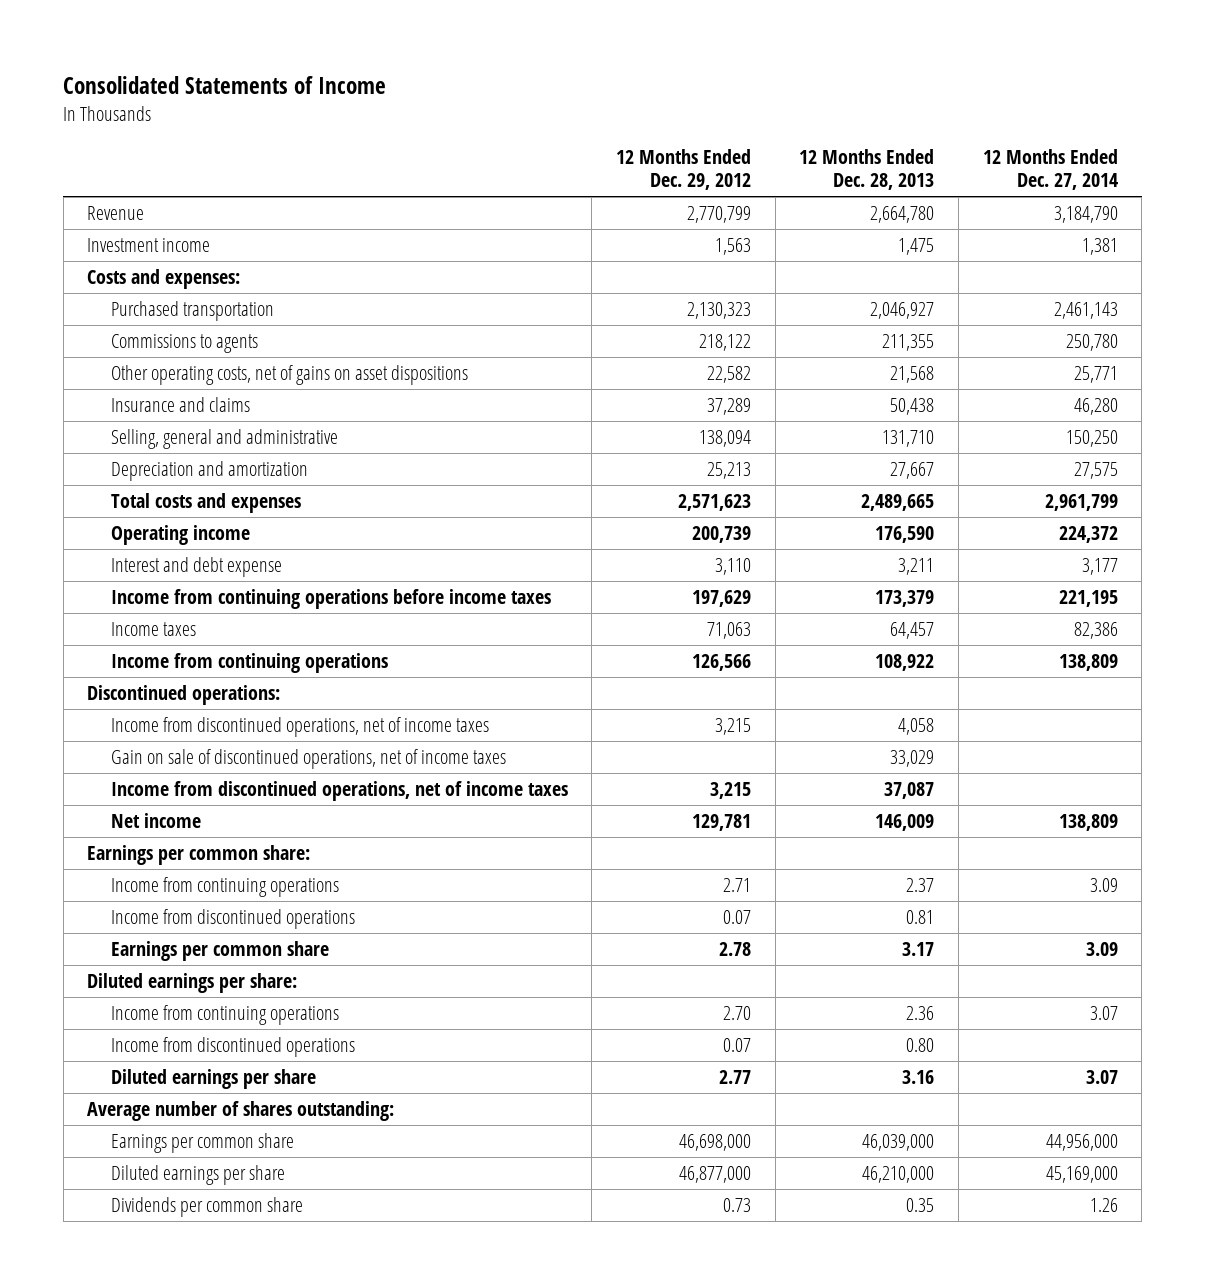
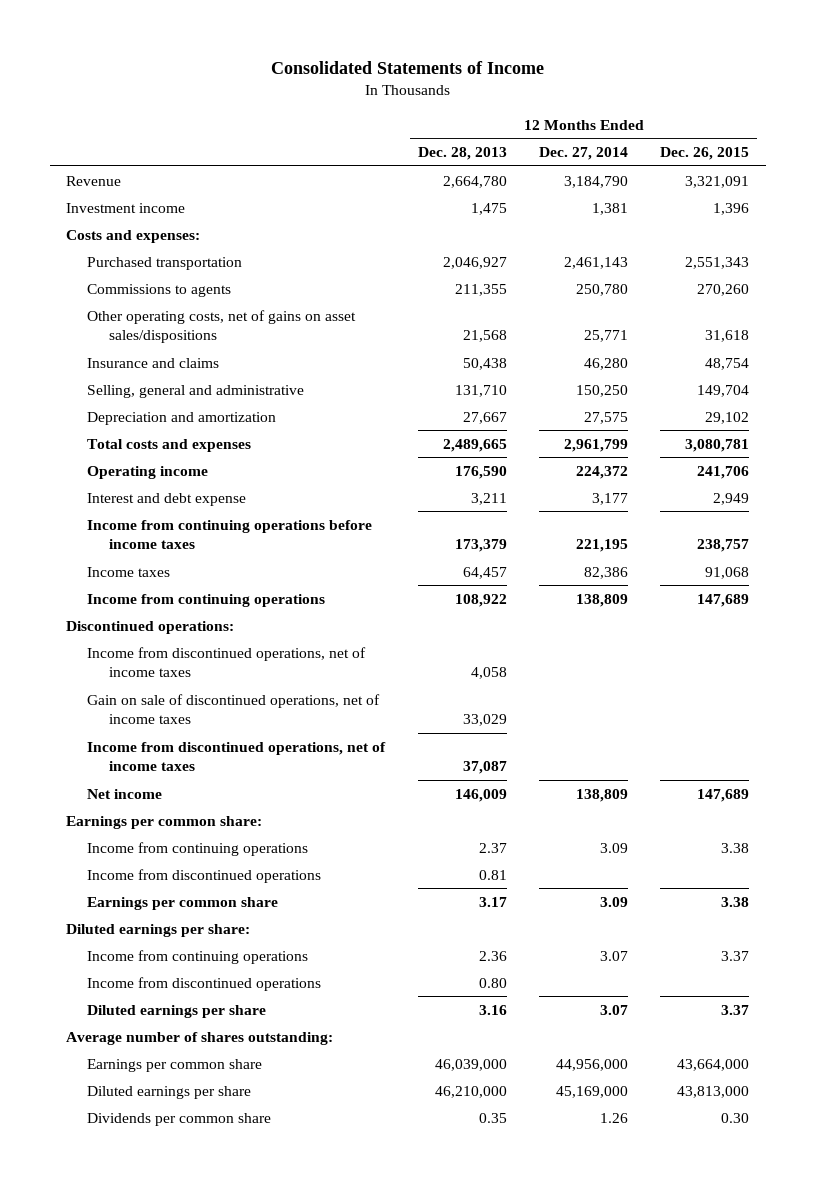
[616,149,752,191] 12 Months Ended Dec. 29, 2012 -> none
none -> [660,147,750,161] Dec. 26, 2015
[110,364,468,385] Other operating costs, net of gains on asset dispositions -> [87,309,357,344] Other operating costs, net of gains on asset sales/dispositions

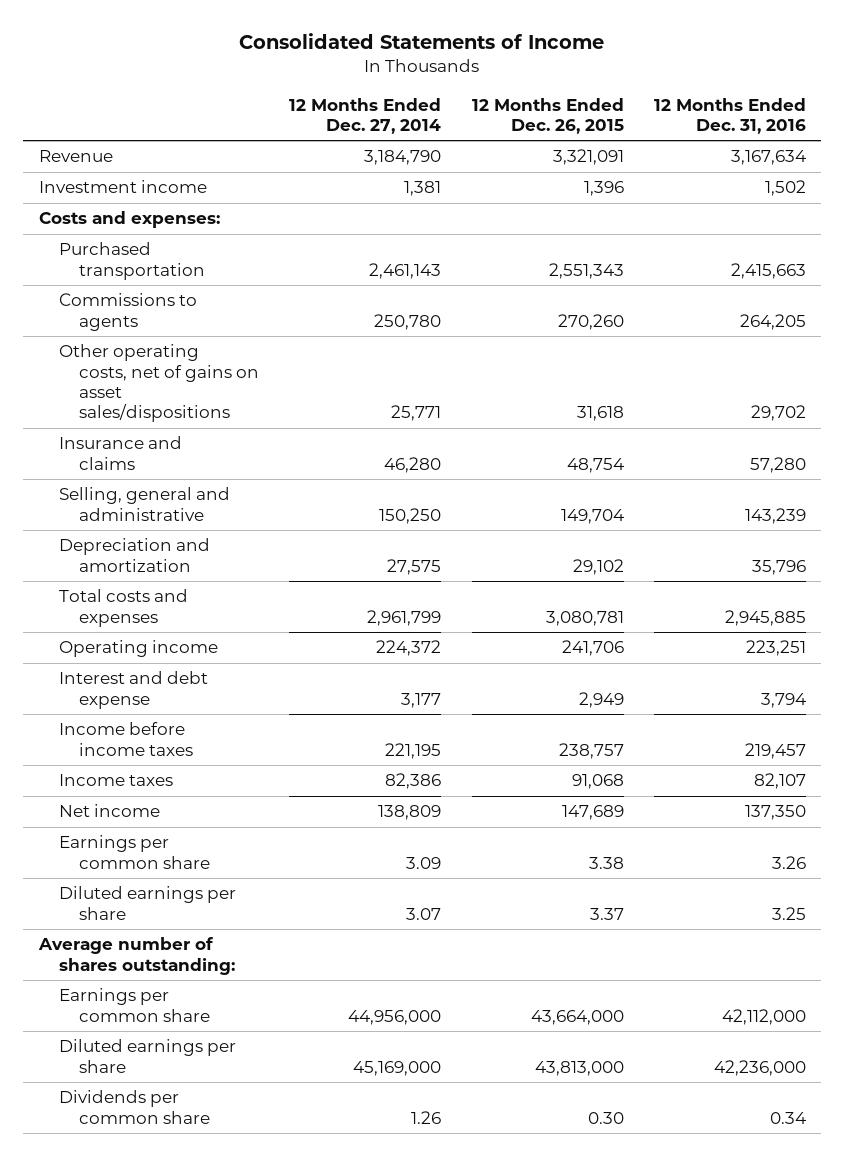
[417,147,507,161] Dec. 28, 2013 -> none
none -> [654,97,807,134] 12 Months Ended Dec. 31, 2016
[87,519,373,550] Income from continuing operations before income taxes -> [58,722,193,756] Income before income taxes
[87,593,326,607] Income from continuing operations -> none
[66,620,235,634] Discontinued operations: -> none
[87,646,367,678] Income from discontinued operations, net of income taxes -> none
[87,693,381,725] Gain on sale of discontinued operations, net of income taxes -> none
[87,741,387,772] Income from discontinued operations, net of income taxes -> none
[66,815,263,829] Earnings per common share: -> none
[87,841,309,856] Income from continuing operations -> none
[87,868,322,883] Income from discontinued operations -> none
[66,923,251,937] Diluted earnings per share: -> none
[87,949,309,964] Income from continuing operations -> none
[87,976,322,991] Income from discontinued operations -> none

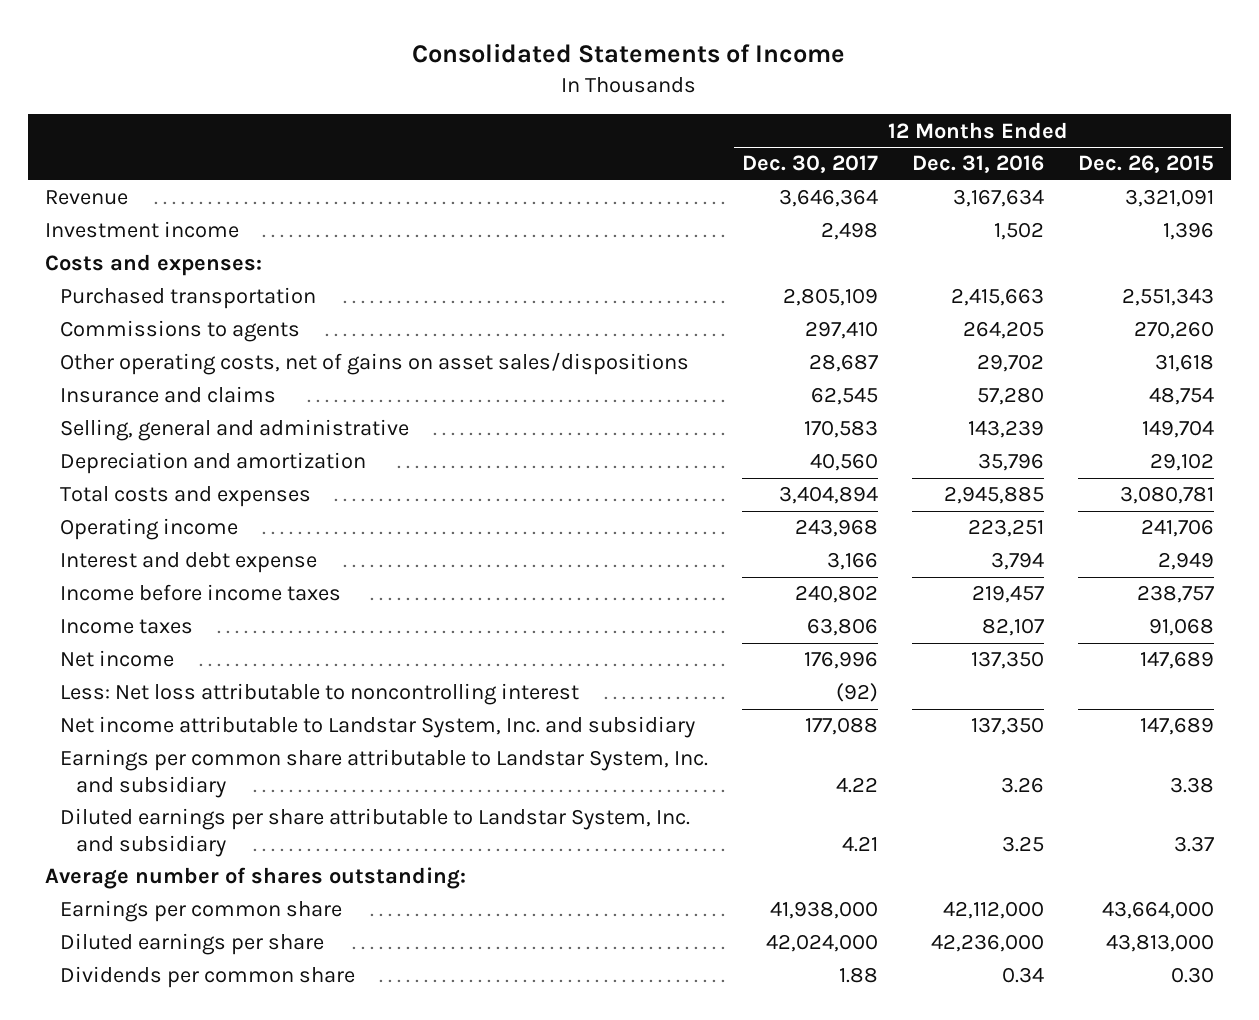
[289,97,442,134] 12 Months Ended Dec. 27, 2014 -> none
none -> [742,155,879,174] Dec. 30, 2017
none -> [60,683,580,706] Less: Net loss attributable to noncontrolling interest
none -> [60,716,696,739] Net income attributable to Landstar System, Inc. and subsidiary
[58,835,210,869] Earnings per common share -> [60,749,709,798] Earnings per common share attributable to Landstar System, Inc. and subsidiary
[58,886,236,920] Diluted earnings per share -> [60,808,691,857] Diluted earnings per share attributable to Landstar System, Inc. and subsidiary

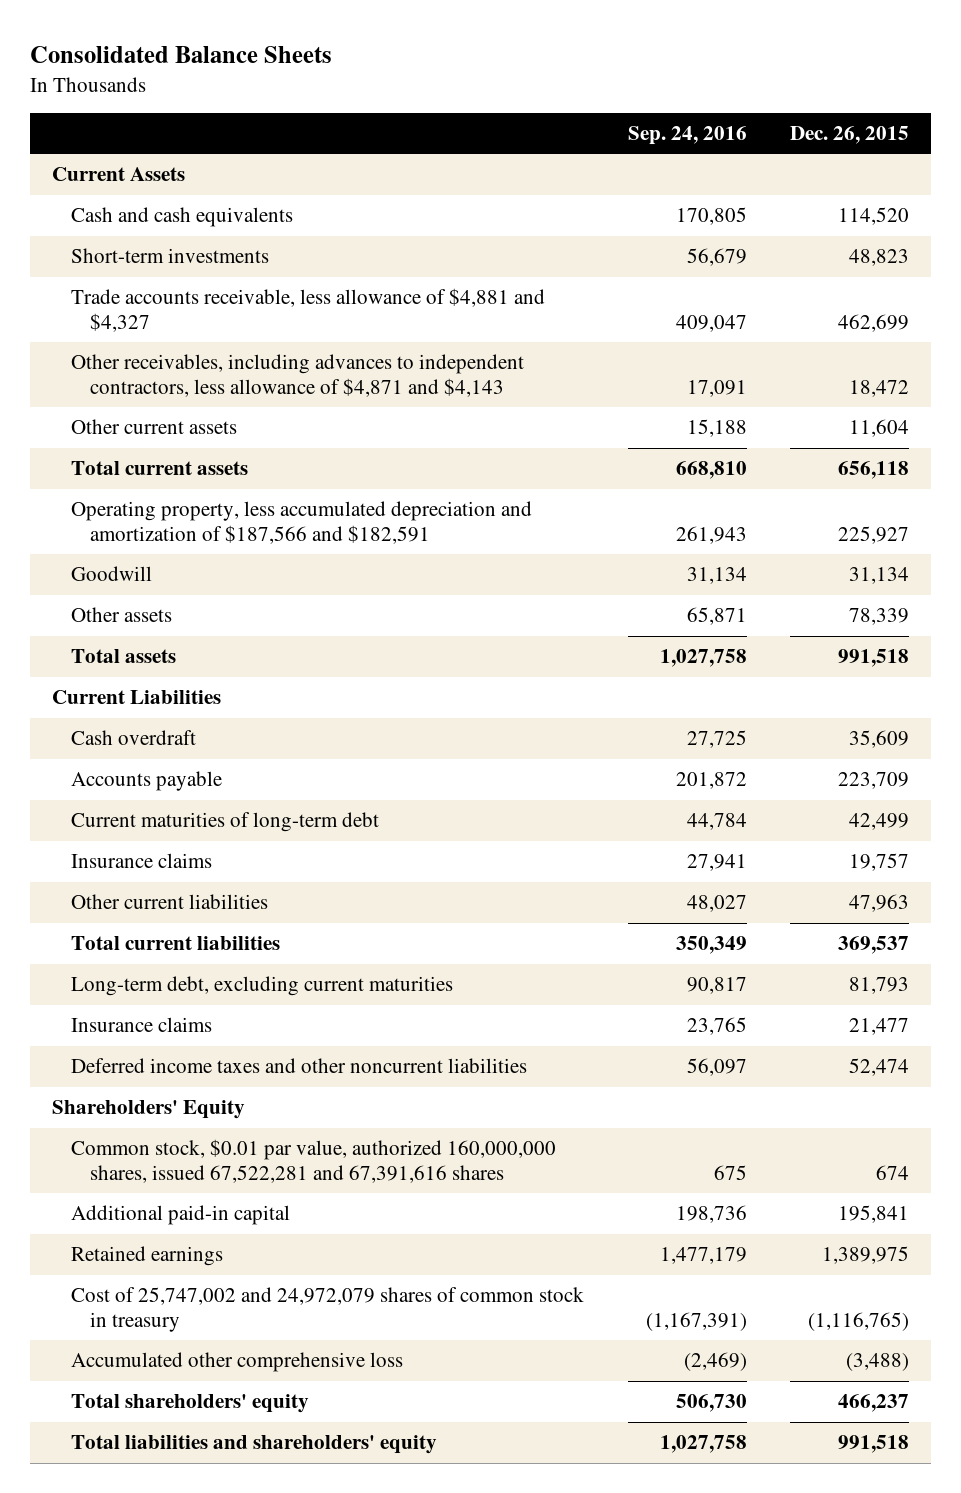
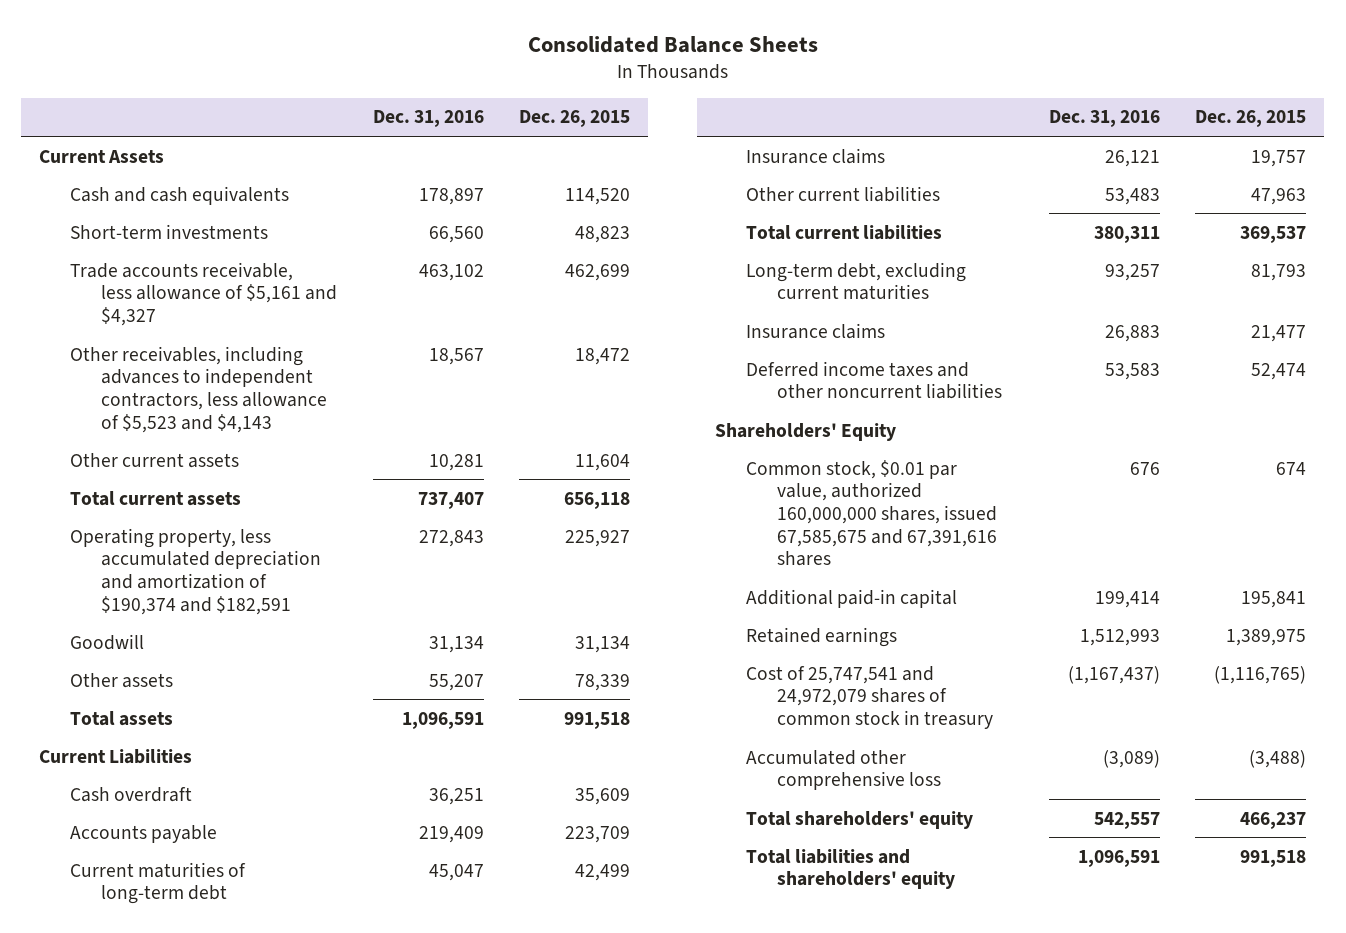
[627,125,747,145] Sep. 24, 2016 -> none
none -> [372,110,484,128] Dec. 31, 2016
[70,288,545,332] Trade accounts receivable, less allowance of $4,881 and $4,327 -> [70,261,338,326] Trade accounts receivable, less allowance of $5,161 and $4,327
[70,354,524,397] Other receivables, including advances to independent contractors, less allowance of $4,871 and $4,143 -> [70,345,328,433] Other receivables, including advances to independent contractors, less allowance of $5,523 and $4,143
[70,501,532,544] Operating property, less accumulated depreciation and amortization of $187,566 and $182,591 -> [70,527,322,615] Operating property, less accumulated depreciation and amortization of $190,374 and $182,591
[70,1139,556,1183] Common stock, $0.01 par value, authorized 160,000,000 shares, issued 67,522,281 and 67,391,616 shares -> [746,459,997,567] Common stock, $0.01 par value, authorized 160,000,000 shares, issued 67,585,675 and 67,391,616 shares
[70,1287,584,1332] Cost of 25,747,002 and 24,972,079 shares of common stock in treasury -> [746,665,993,729] Cost of 25,747,541 and 24,972,079 shares of common stock in treasury

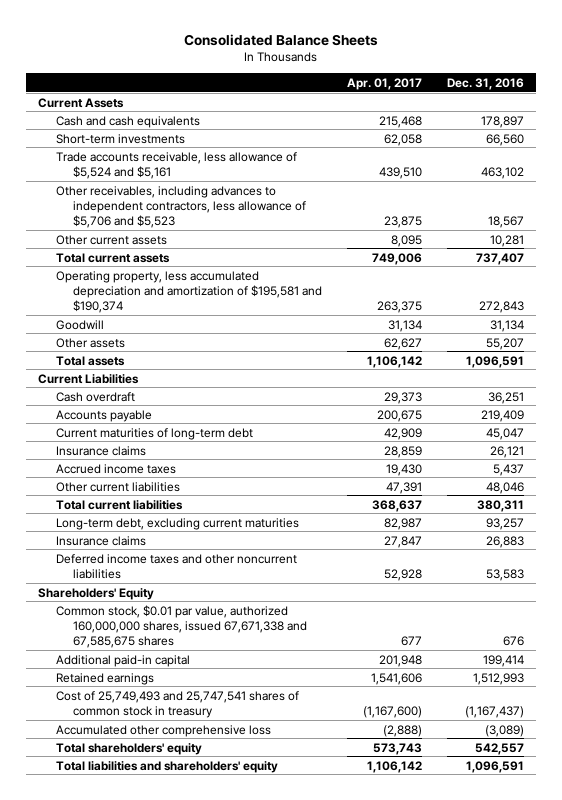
[519,110,631,128] Dec. 26, 2015 -> none
none -> [347,77,423,90] Apr. 01, 2017
[70,261,338,326] Trade accounts receivable, less allowance of $5,161 and $4,327 -> [55,151,297,179] Trade accounts receivable, less allowance of $5,524 and $5,161
[70,345,328,433] Other receivables, including advances to independent contractors, less allowance of $5,523 and $4,143 -> [55,185,307,228] Other receivables, including advances to independent contractors, less allowance of $5,706 and $5,523
[70,527,322,615] Operating property, less accumulated depreciation and amortization of $190,374 and $182,591 -> [55,270,323,313] Operating property, less accumulated depreciation and amortization of $195,581 and $190,374
none -> [55,463,176,474] Accrued income taxes
[1104,187,1160,205] 53,483 -> [485,481,524,494] 48,046
[746,459,997,567] Common stock, $0.01 par value, authorized 160,000,000 shares, issued 67,585,675 and 67,391,616 shares -> [55,604,308,648] Common stock, $0.01 par value, authorized 160,000,000 shares, issued 67,671,338 and 67,585,675 shares
[746,665,993,729] Cost of 25,747,541 and 24,972,079 shares of common stock in treasury -> [55,690,299,718] Cost of 25,749,493 and 25,747,541 shares of common stock in treasury

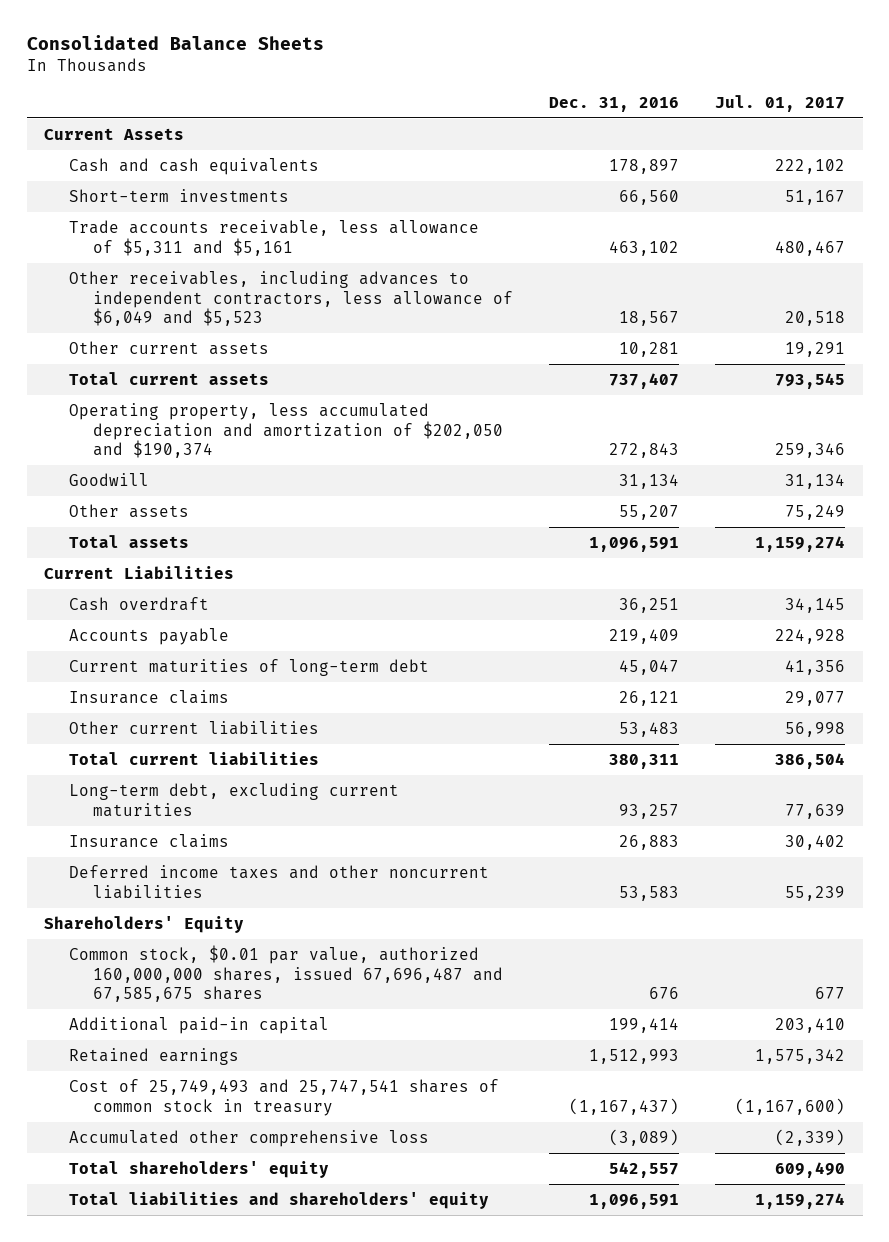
[347,77,423,90] Apr. 01, 2017 -> none
none -> [714,94,845,112] Jul. 01, 2017
[55,151,297,179] Trade accounts receivable, less allowance of $5,524 and $5,161 -> [68,220,479,256] Trade accounts receivable, less allowance of $5,311 and $5,161
[55,185,307,228] Other receivables, including advances to independent contractors, less allowance of $5,706 and $5,523 -> [68,271,513,326] Other receivables, including advances to independent contractors, less allowance of $6,049 and $5,523
[55,270,323,313] Operating property, less accumulated depreciation and amortization of $195,581 and $190,374 -> [68,403,503,458] Operating property, less accumulated depreciation and amortization of $202,050 and $190,374
[55,463,176,474] Accrued income taxes -> none
[485,481,524,494] 48,046 -> [618,722,679,738] 53,483
[55,604,308,648] Common stock, $0.01 par value, authorized 160,000,000 shares, issued 67,671,338 and 67,585,675 shares -> [68,945,503,1002] Common stock, $0.01 par value, authorized 160,000,000 shares, issued 67,696,487 and 67,585,675 shares

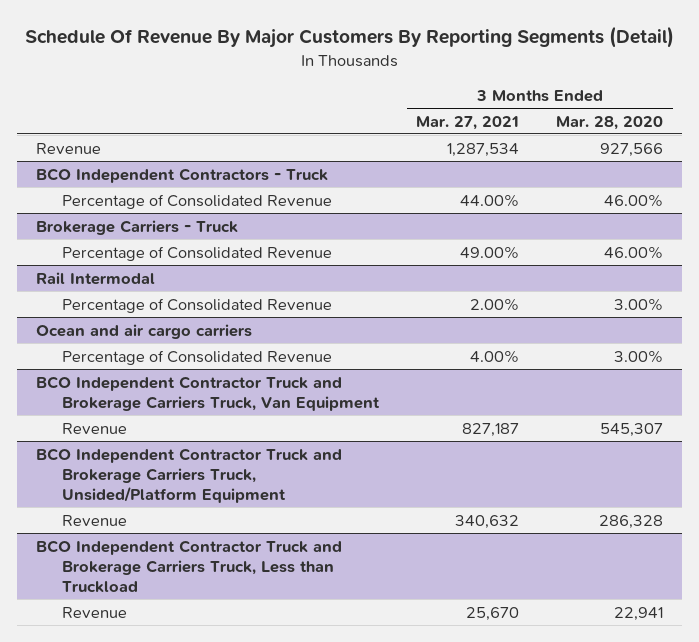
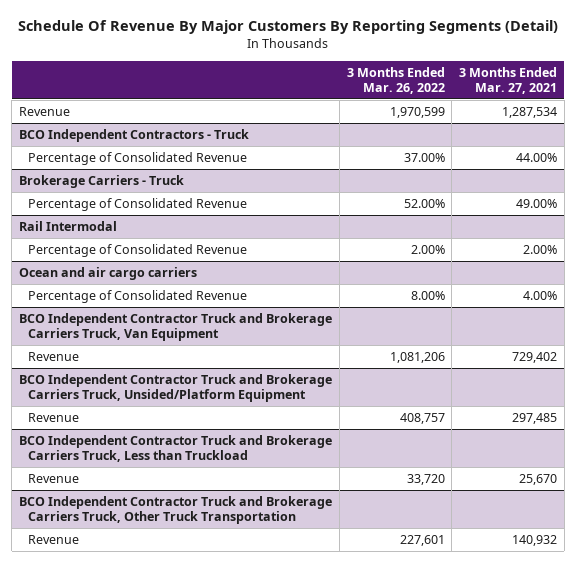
[556,115,664,130] Mar. 28, 2020 -> none
none -> [346,67,445,94] 3 Months Ended Mar. 26, 2022
[461,422,519,437] 827,187 -> [512,352,558,364] 729,402
[454,514,519,529] 340,632 -> [512,413,558,425] 297,485
none -> [19,496,333,524] BCO Independent Contractor Truck and Brokerage Carriers Truck, Other Truck Transportation
none -> [28,535,80,545] Revenue

